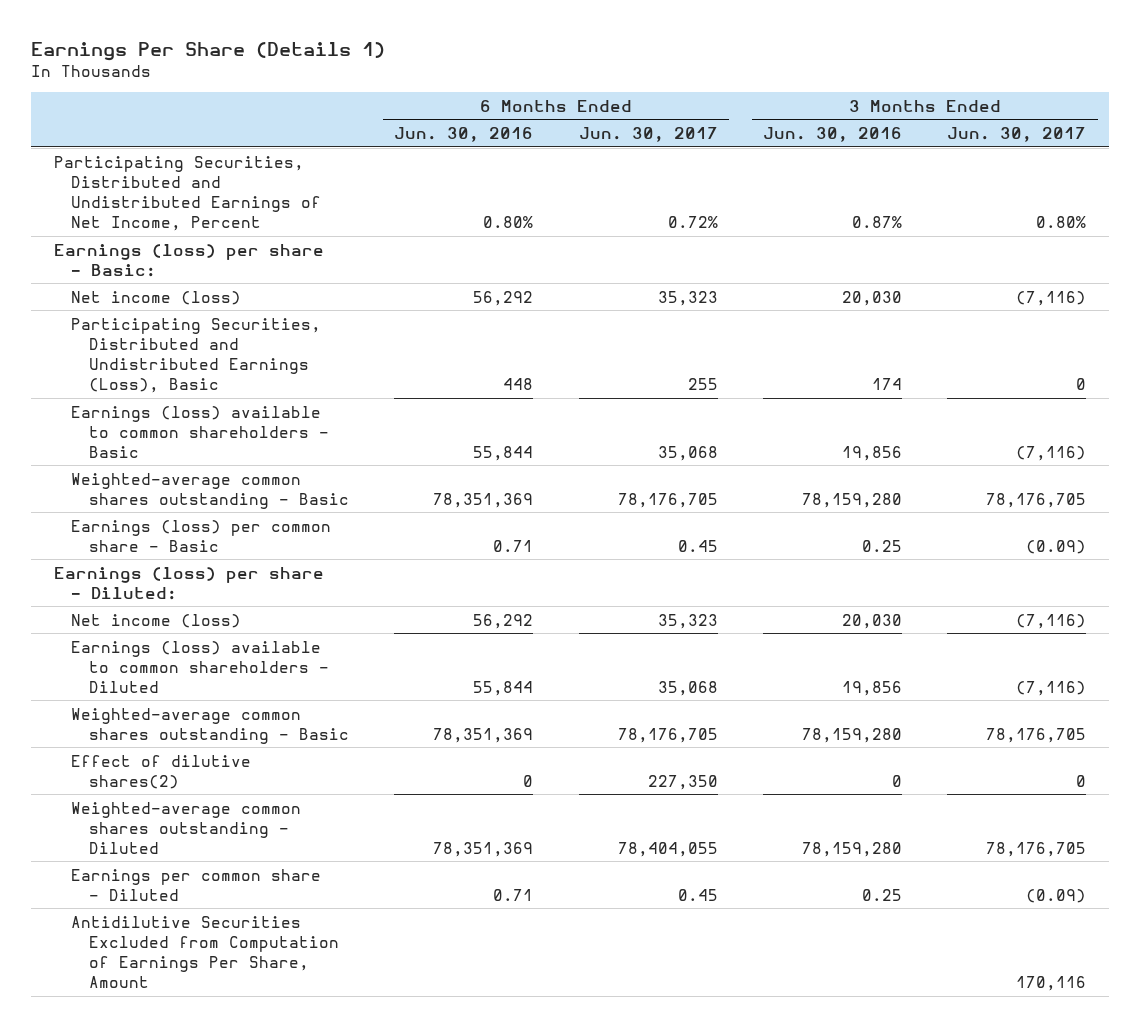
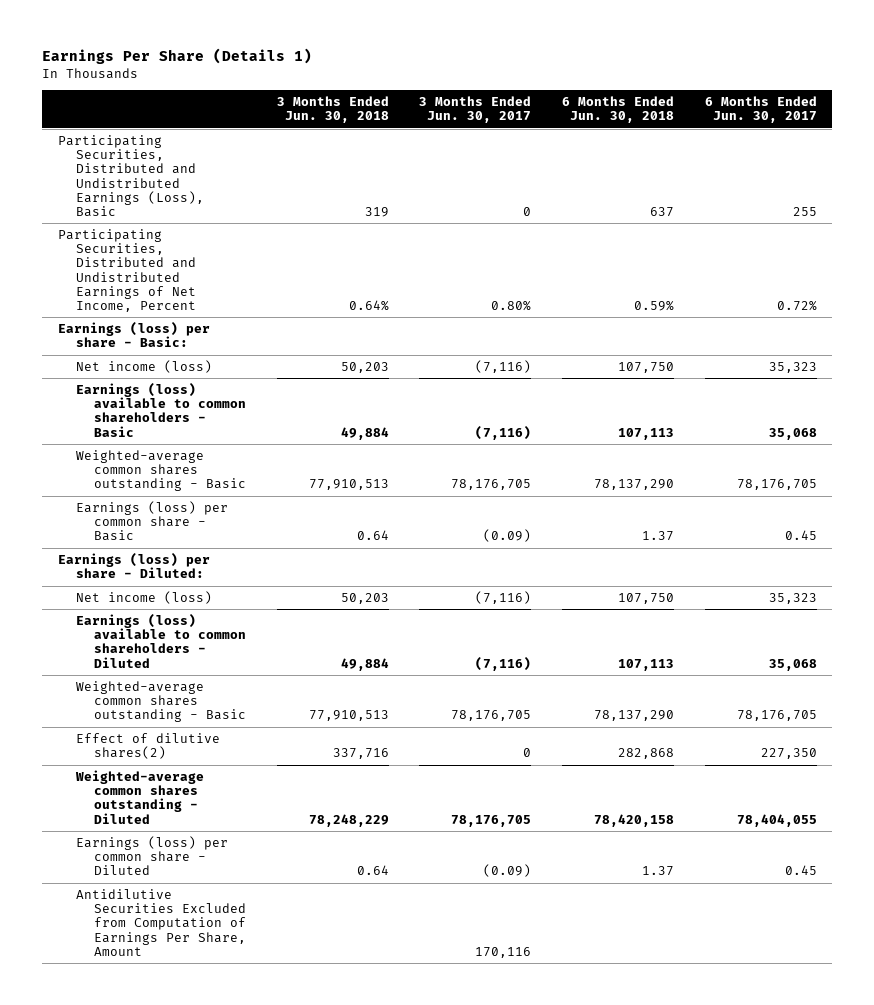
[394,127,534,143] Jun. 30, 2016 -> none
[763,127,903,143] Jun. 30, 2016 -> none
none -> [276,96,389,124] 3 Months Ended Jun. 30, 2018
none -> [561,96,674,124] 6 Months Ended Jun. 30, 2018
[71,317,322,393] Participating Securities, Distributed and Undistributed Earnings (Loss), Basic -> [57,135,204,217] Participating Securities, Distributed and Undistributed Earnings (Loss), Basic
[71,868,322,901] Earnings per common share - Diluted -> [75,836,228,876] Earnings (loss) per common share - Diluted

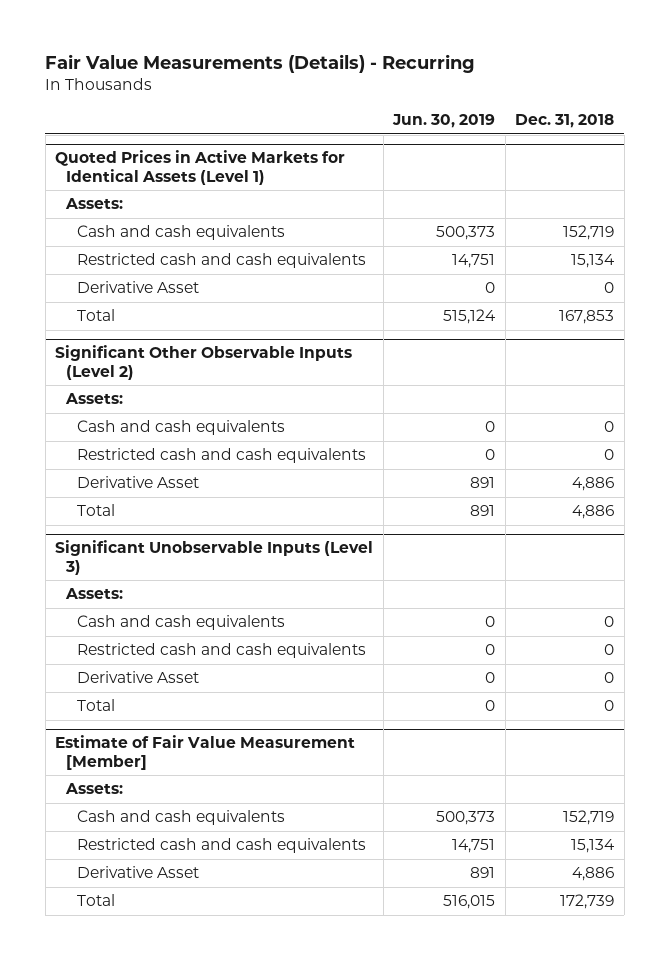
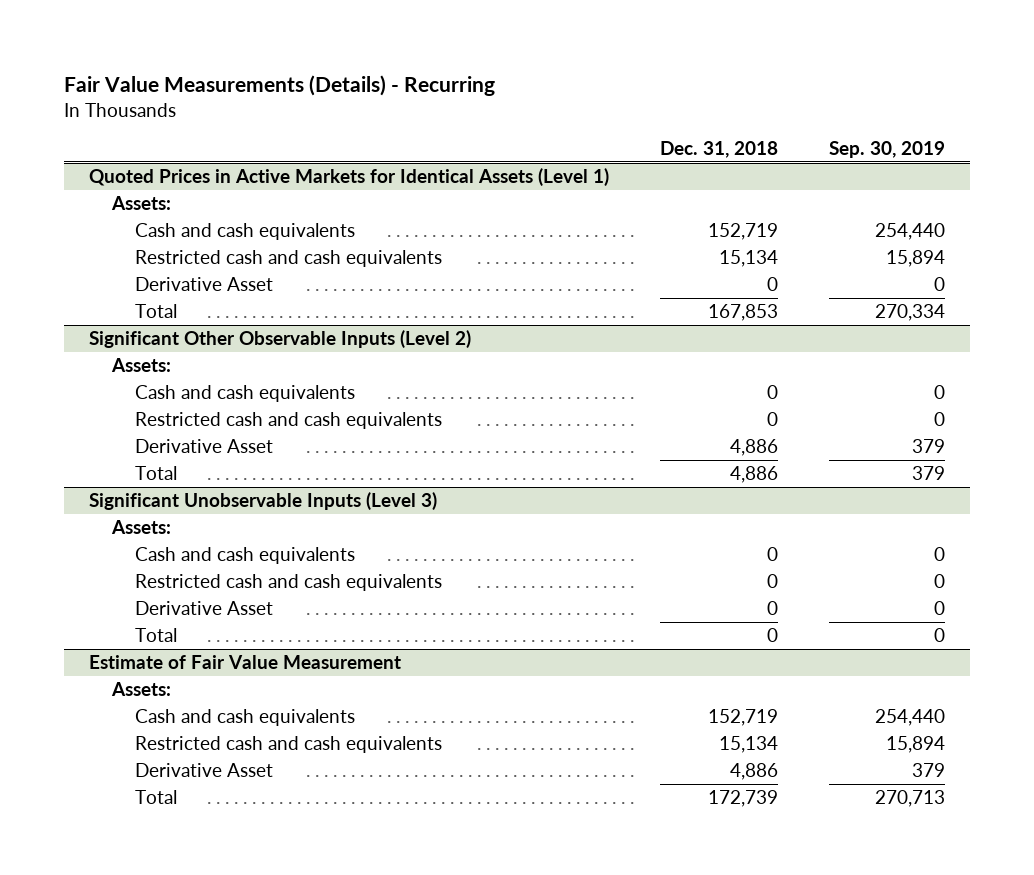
[392,114,496,129] Jun. 30, 2019 -> none
none -> [828,141,945,159] Sep. 30, 2019
[55,735,356,770] Estimate of Fair Value Measurement [Member] -> [89,655,402,670] Estimate of Fair Value Measurement

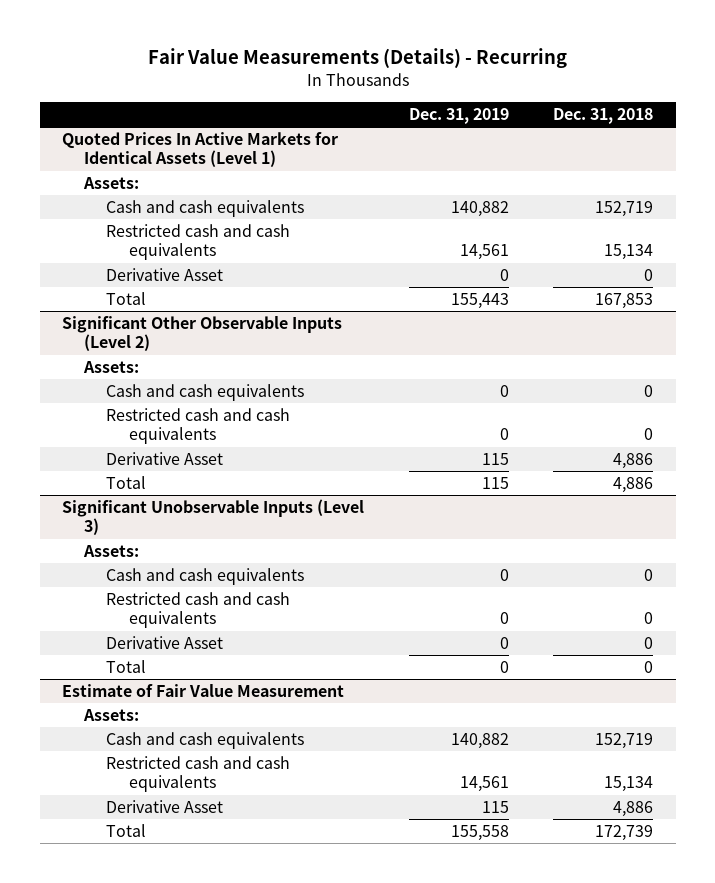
[828,141,945,159] Sep. 30, 2019 -> none
none -> [408,107,509,124] Dec. 31, 2019
[89,168,610,187] Quoted Prices in Active Markets for Identical Assets (Level 1) -> [61,131,338,168] Quoted Prices In Active Markets for Identical Assets (Level 1)

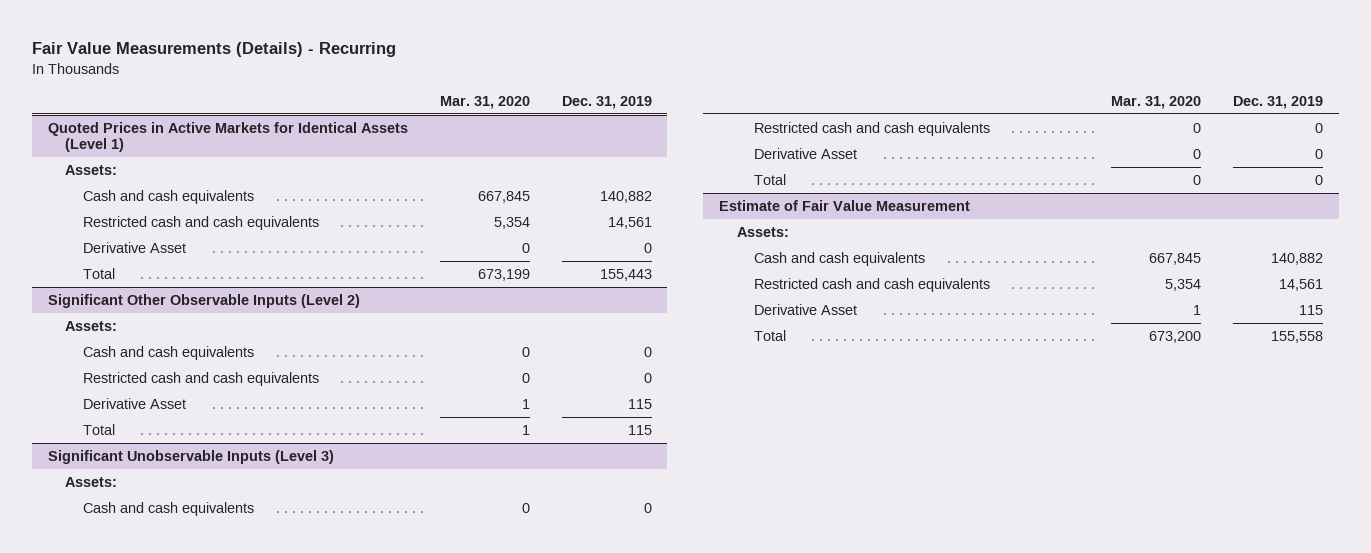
[553,107,654,124] Dec. 31, 2018 -> none
none -> [439,95,530,109] Mar. 31, 2020
[61,131,338,168] Quoted Prices In Active Markets for Identical Assets (Level 1) -> [48,121,409,153] Quoted Prices in Active Markets for Identical Assets (Level 1)

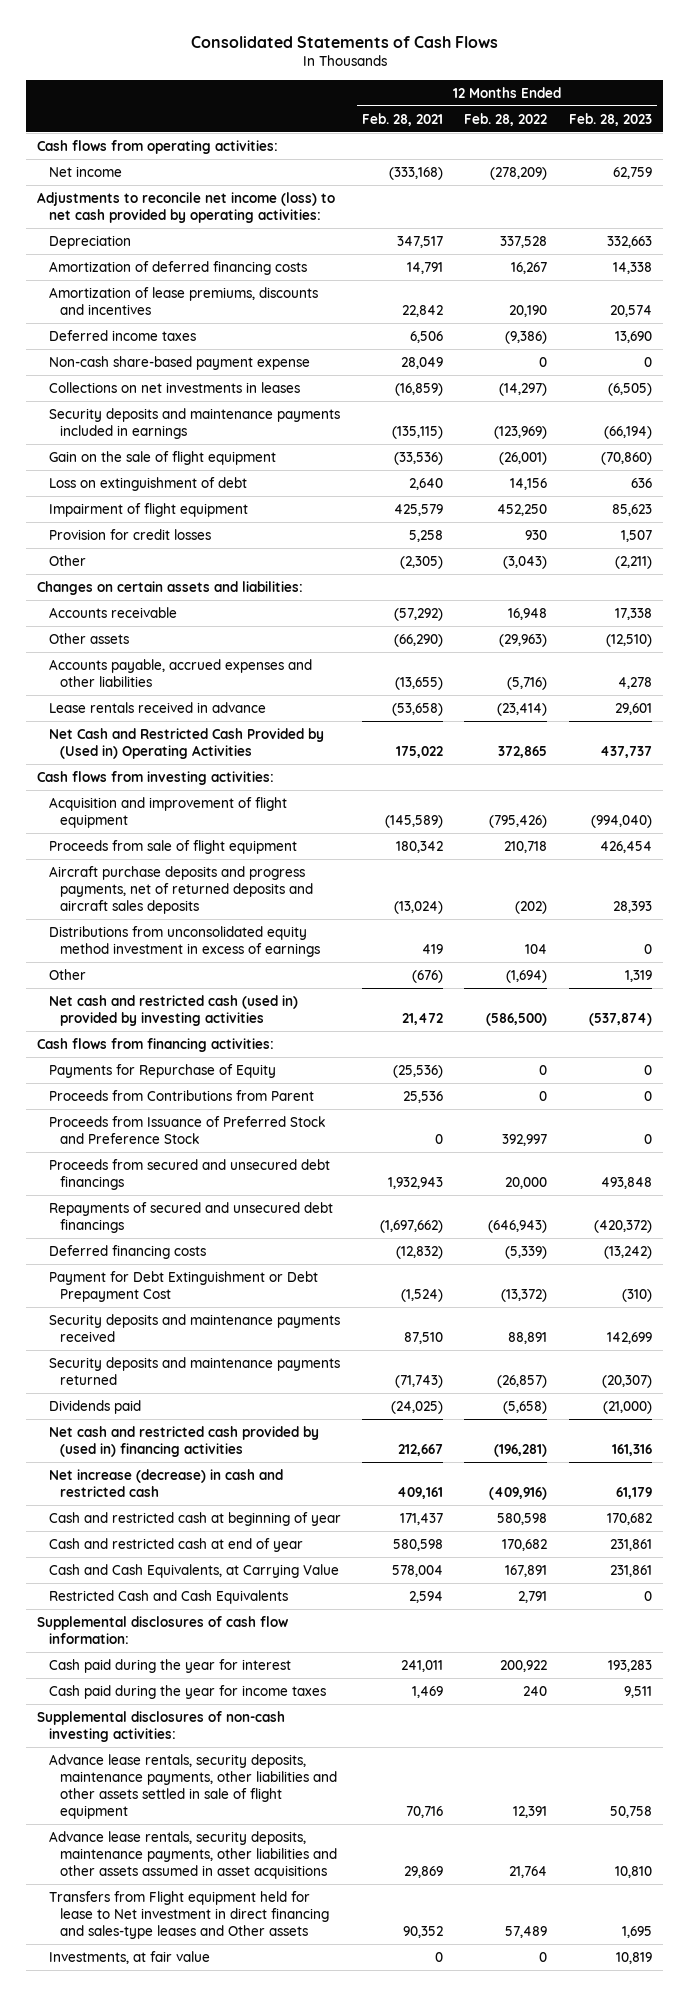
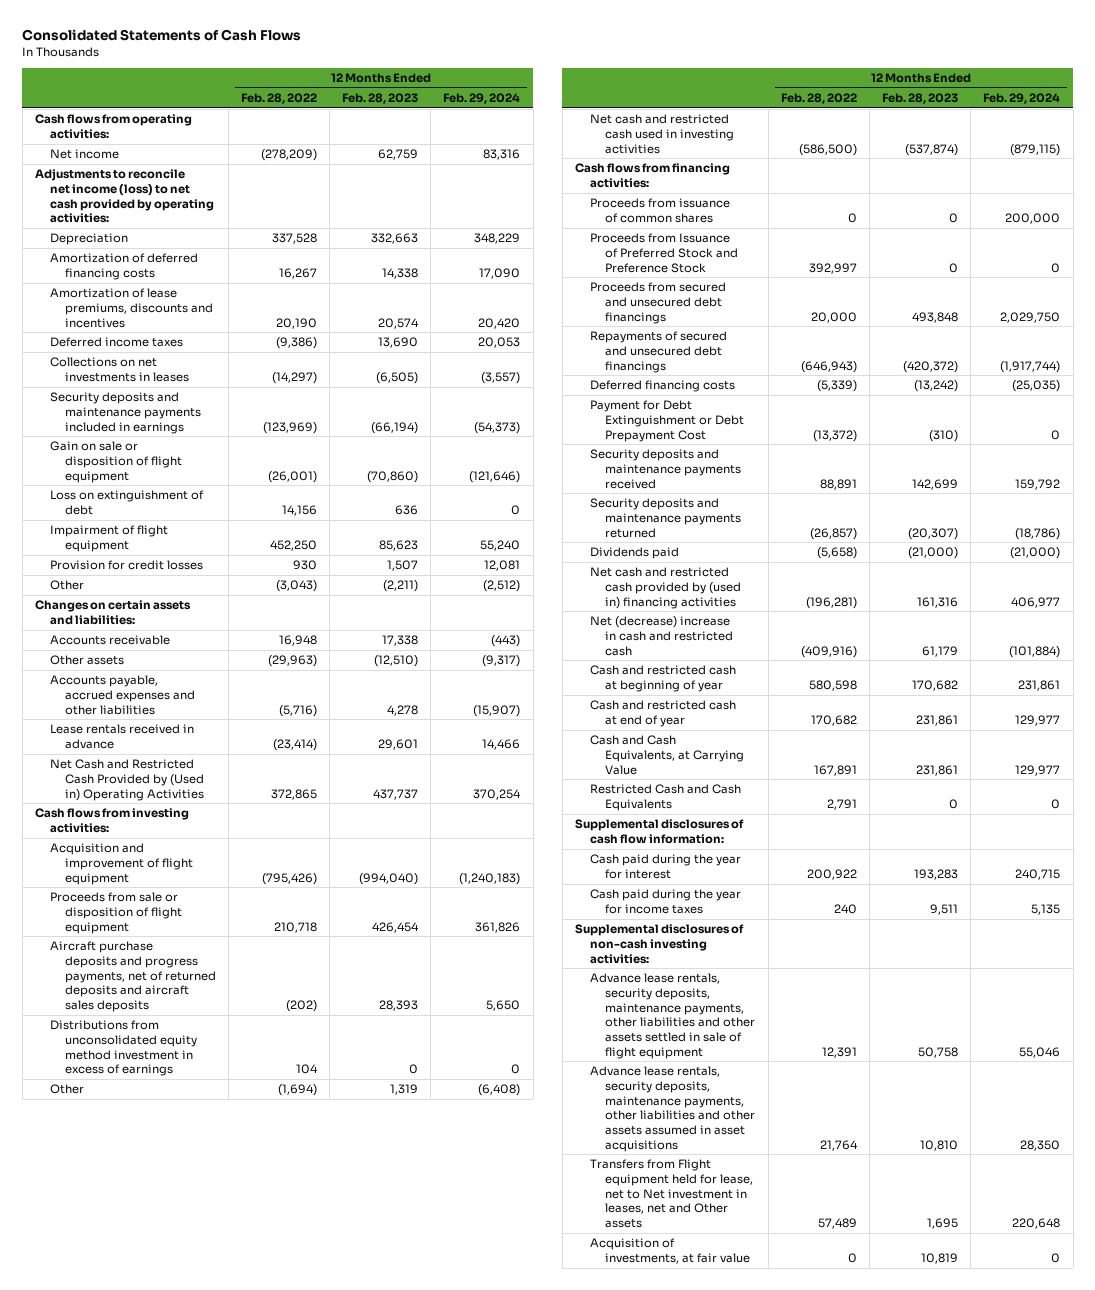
[362,112,444,126] Feb. 28, 2021 -> none
none -> [443,92,521,104] Feb. 29, 2024
[48,355,310,370] Non-cash share-based payment expense -> none
[48,450,276,465] Gain on the sale of flight equipment -> [49,441,182,483] Gain on sale or disposition of flight equipment
[48,839,297,854] Proceeds from sale of flight equipment -> [49,892,182,934] Proceeds from sale or disposition of flight equipment
[48,994,298,1026] Net cash and restricted cash (used in) provided by investing activities -> [589,114,734,154] Net cash and restricted cash used in investing activities
[48,1063,276,1078] Payments for Repurchase of Equity -> none
[48,1089,314,1101] Proceeds from Contributions from Parent -> none
none -> [589,198,730,223] Proceeds from issuance of common shares
[48,1468,283,1497] Net increase (decrease) in cash and restricted cash -> [589,616,733,656] Net (decrease) increase in cash and restricted cash
[48,1890,329,1939] Transfers from Flight equipment held for lease to Net investment in direct financing and sales-type leases and Other assets -> [589,1159,753,1228] Transfers from Flight equipment held for lease, net to Net investment in leases, net and Other assets
[48,1950,210,1964] Investments, at fair value -> [589,1238,750,1264] Acquisition of investments, at fair value

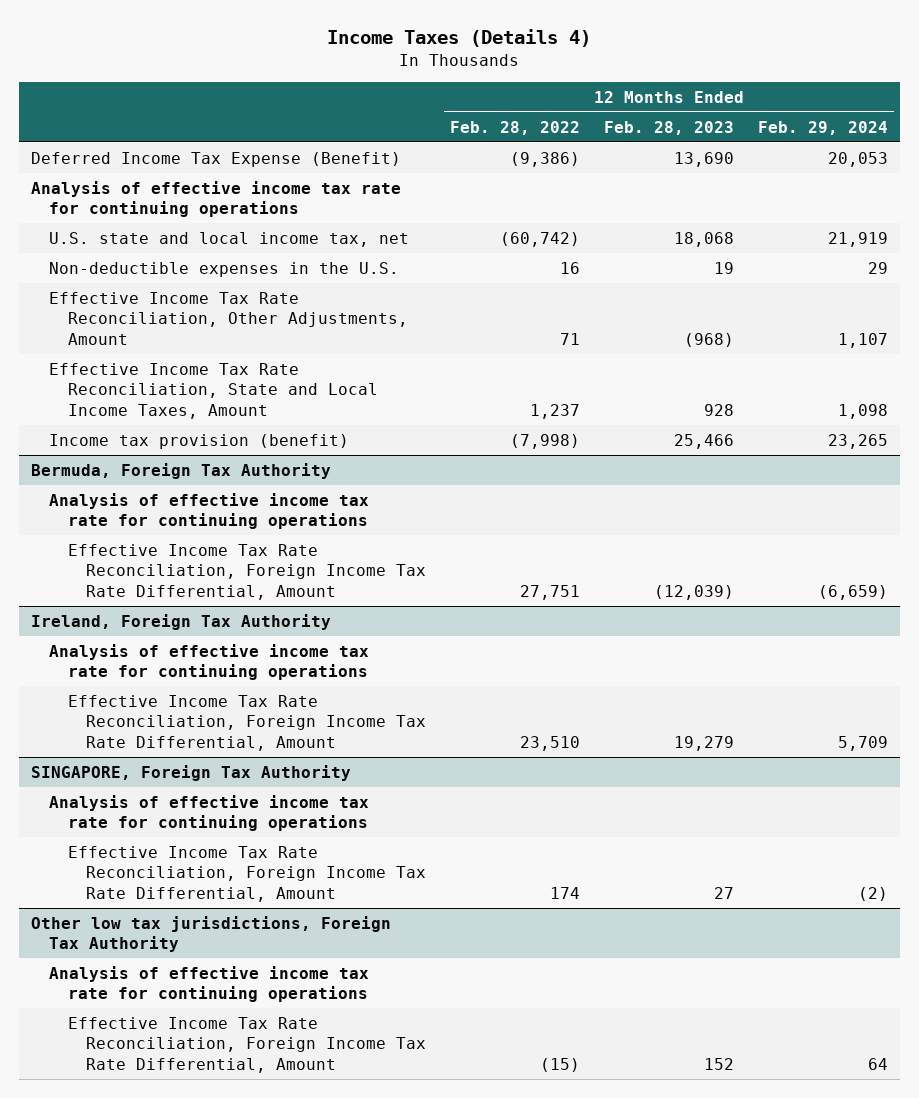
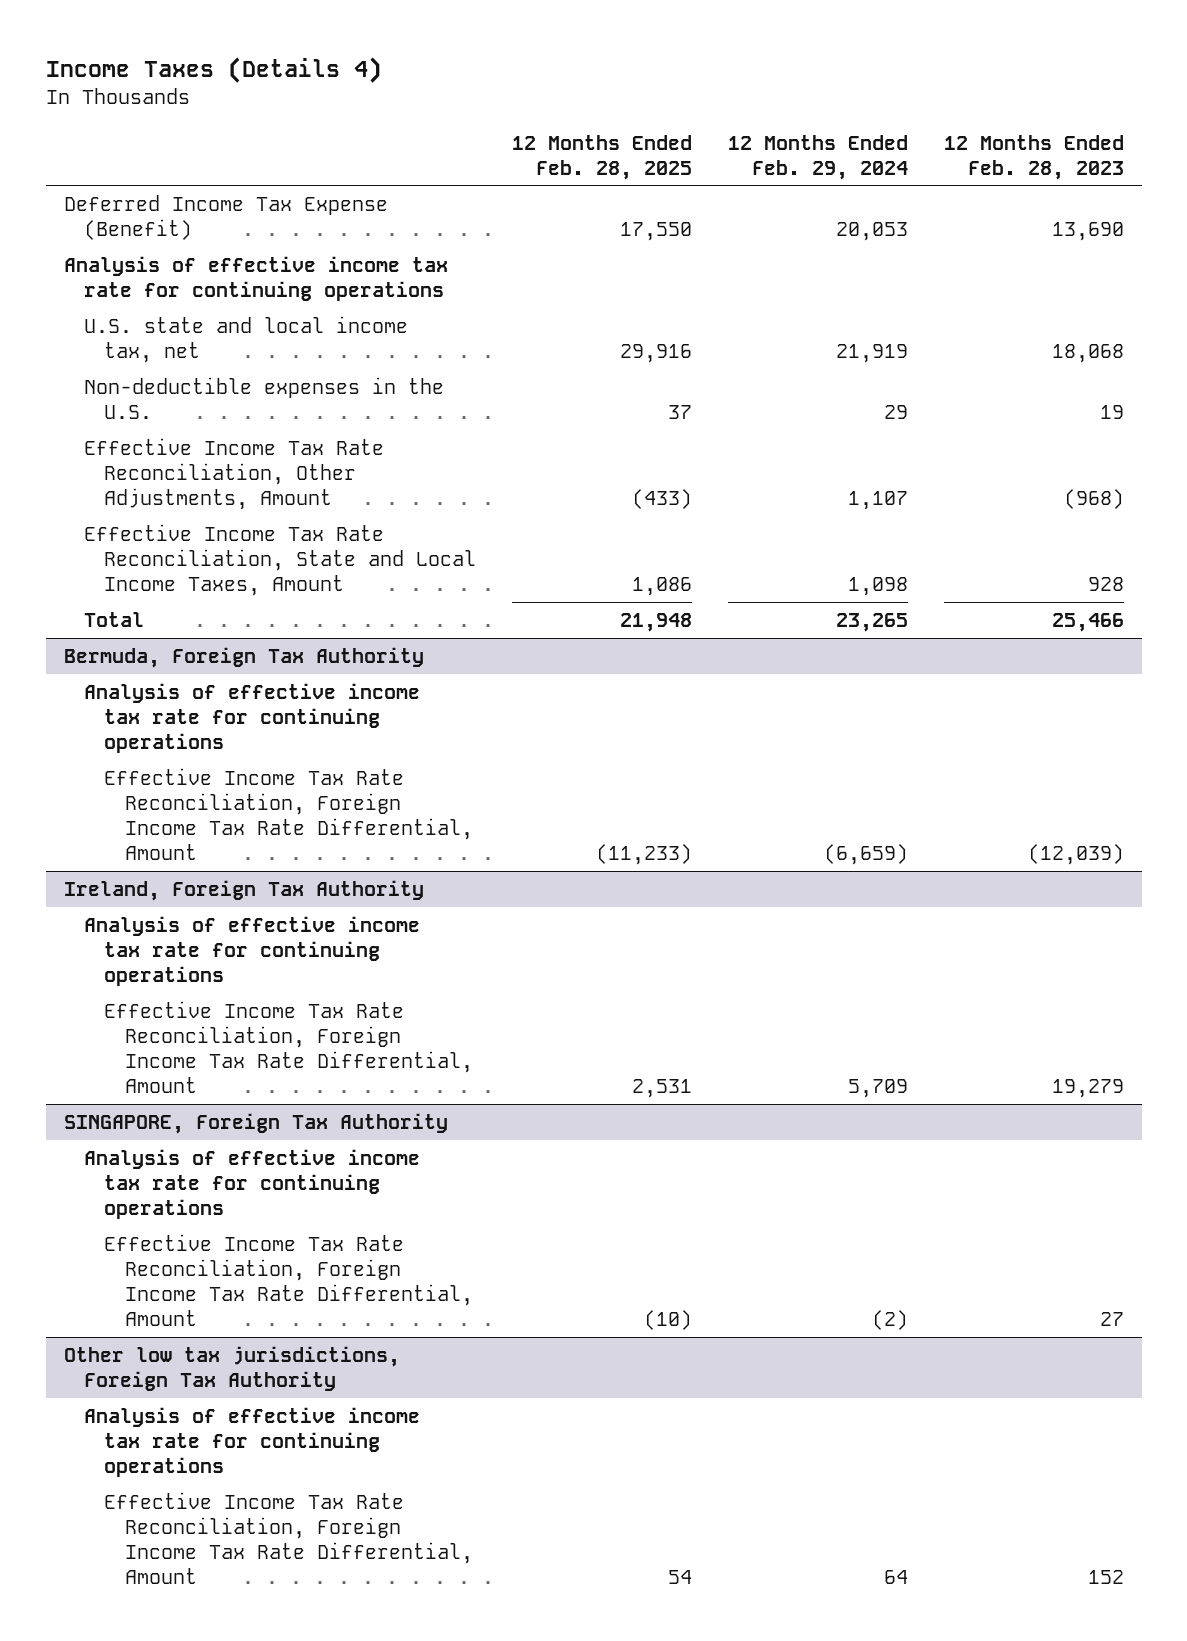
[449,120,580,135] Feb. 28, 2022 -> none
none -> [512,134,693,180] 12 Months Ended Feb. 28, 2025
[49,433,350,449] Income tax provision (benefit) -> [83,612,144,628] Total

